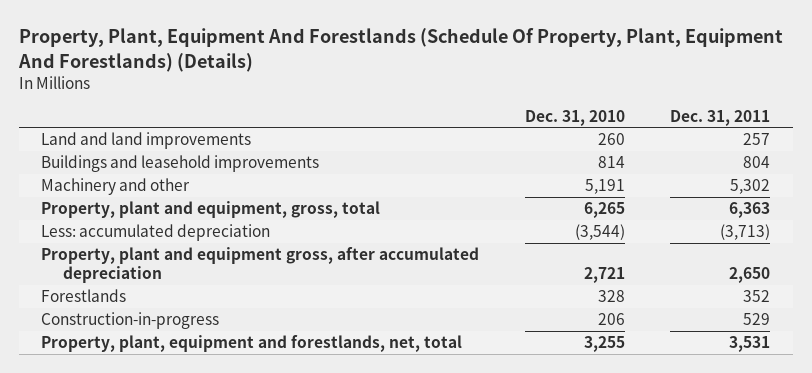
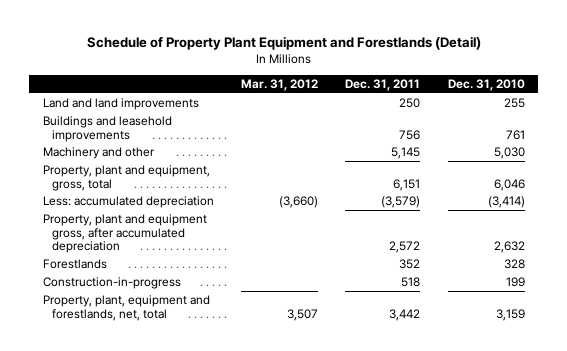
[17,28,783,72] Property, Plant, Equipment And Forestlands (Schedule Of Property, Plant, Equipment And Forestlands) (Details) -> [86,36,481,51] Schedule of Property Plant Equipment and Forestlands (Detail)
none -> [241,78,319,91] Mar. 31, 2012
[597,133,625,146] 260 -> [503,98,525,109] 255
[743,133,771,146] 257 -> [399,98,421,109] 250
[597,156,625,169] 814 -> [505,129,525,140] 761
[743,156,771,169] 804 -> [399,129,421,140] 756
[584,179,625,195] 5,191 -> [493,147,525,160] 5,030
[730,179,771,195] 5,302 -> [391,147,421,160] 5,145
[583,202,625,219] 6,265 -> [493,178,525,191] 6,046
[729,202,771,219] 6,363 -> [393,178,421,191] 6,151
[574,224,625,241] (3,544) -> [487,196,525,209] (3,414)
[720,224,771,241] (3,713) -> [381,196,421,209] (3,579)
[583,266,625,283] 2,721 -> [493,241,525,254] 2,632
[729,266,771,283] 2,650 -> [389,241,421,254] 2,572
[597,313,625,326] 206 -> [505,277,525,288] 199
[743,313,771,326] 529 -> [401,277,421,288] 518
[583,336,625,353] 3,255 -> [495,308,525,321] 3,159
[729,336,771,353] 3,531 -> [389,308,421,321] 3,442

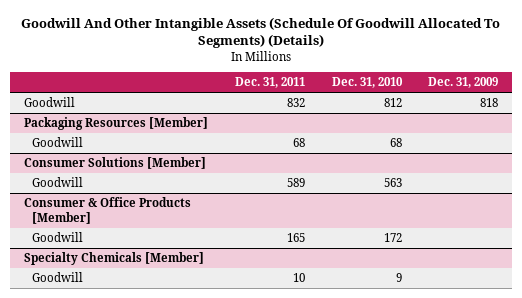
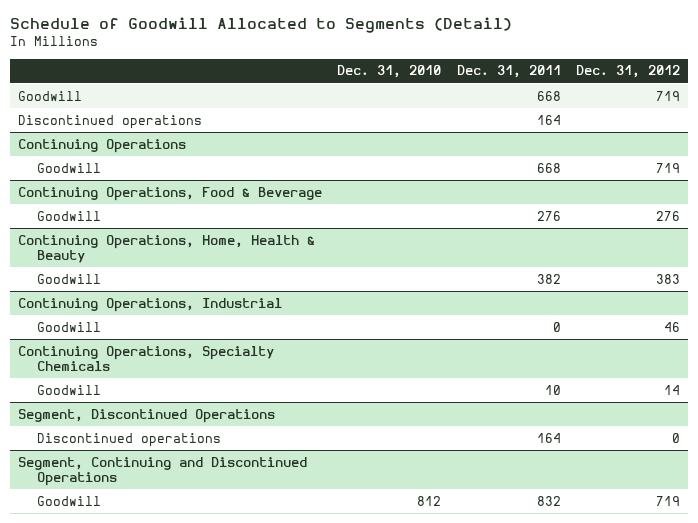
[21,16,501,49] Goodwill And Other Intangible Assets (Schedule Of Goodwill Allocated To Segments) (Details) -> [10,17,513,34] Schedule of Goodwill Allocated to Segments (Detail)
[428,77,499,89] Dec. 31, 2009 -> none
none -> [576,65,681,79] Dec. 31, 2012
none -> [17,90,82,101] Goodwill
none -> [17,114,202,129] Discontinued operations
none -> [17,138,186,153] Continuing Operations
none -> [36,162,101,173] Goodwill
none -> [17,186,322,201] Continuing Operations, Food & Beverage
none -> [36,210,101,221] Goodwill
none -> [17,234,315,264] Continuing Operations, Home, Health & Beauty
none -> [36,273,101,284] Goodwill
none -> [17,297,282,312] Continuing Operations, Industrial
none -> [36,321,101,332] Goodwill
none -> [17,345,274,372] Continuing Operations, Specialty Chemicals
none -> [36,384,101,395] Goodwill
none -> [17,408,275,423] Segment, Discontinued Operations
none -> [36,432,221,447] Discontinued operations
none -> [17,456,307,487] Segment, Continuing and Discontinued Operations
[23,117,208,131] Packaging Resources [Member] -> none
[31,137,83,148] Goodwill -> none
[23,157,206,170] Consumer Solutions [Member] -> none
[31,177,83,188] Goodwill -> none
[23,197,191,224] Consumer & Office Products [Member] -> none
[31,232,83,243] Goodwill -> none
[23,252,204,266] Specialty Chemicals [Member] -> none
[31,272,83,283] Goodwill -> none

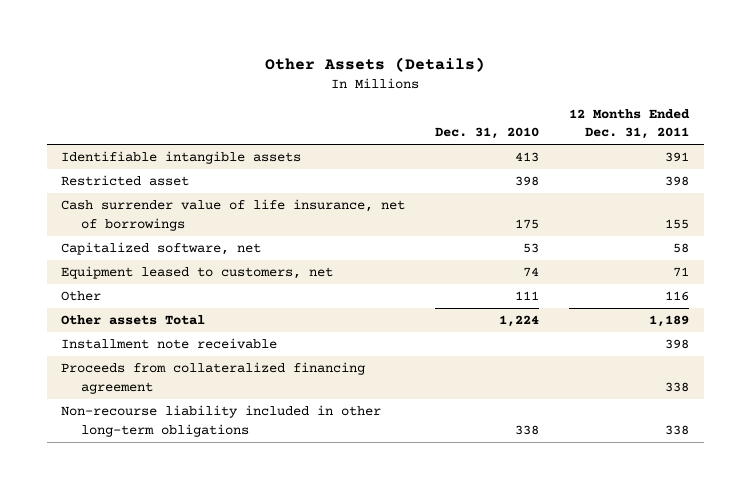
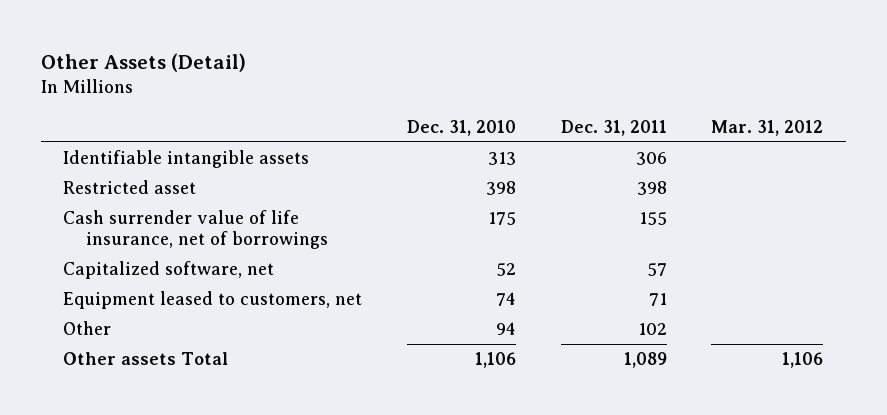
[265,56,486,72] Other Assets (Details) -> [40,52,246,72] Other Assets (Detail)
[569,109,691,140] 12 Months Ended Dec. 31, 2011 -> none
none -> [560,119,667,136] Dec. 31, 2011
none -> [711,119,824,136] Mar. 31, 2012
[515,152,540,163] 413 -> [487,152,516,166] 313
[523,243,540,254] 53 -> [495,263,516,277] 52
[61,338,278,350] Installment note receivable -> none
[61,362,366,394] Proceeds from collateralized financing agreement -> none
[61,405,382,437] Non-recourse liability included in other long-term obligations -> none
[515,291,540,301] 111 -> [495,322,516,336] 94
[499,315,540,328] 1,224 -> [474,352,516,369] 1,106

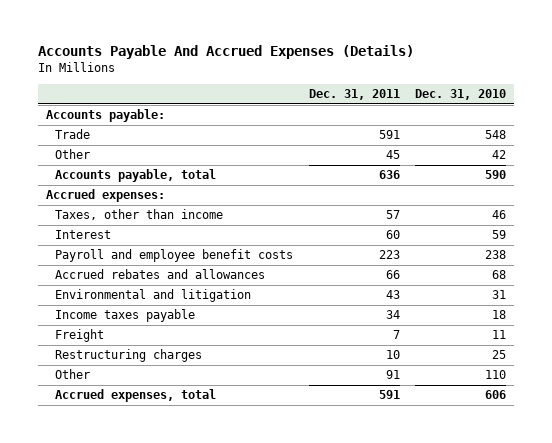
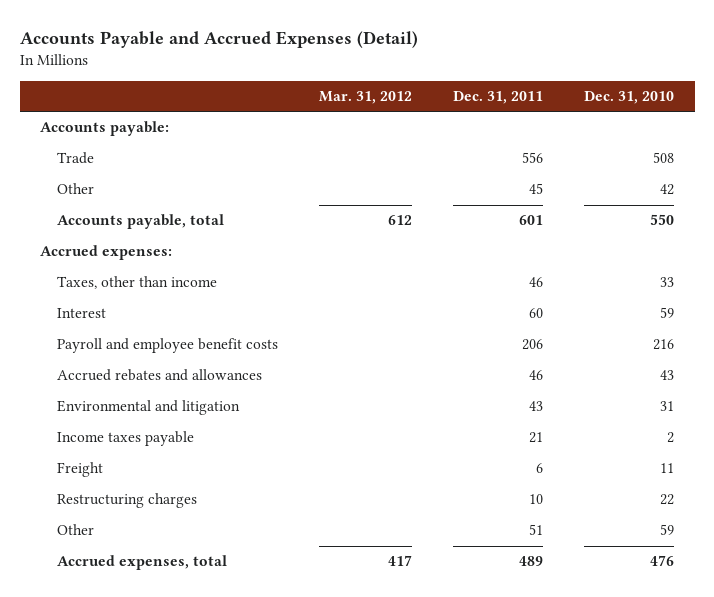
[37,45,414,60] Accounts Payable And Accrued Expenses (Details) -> [19,30,418,48] Accounts Payable and Accrued Expenses (Detail)
none -> [318,91,412,105] Mar. 31, 2012
[378,130,400,140] 591 -> [521,152,543,164] 556
[485,130,507,140] 548 -> [652,152,674,164] 508
[378,170,400,180] 636 -> [518,215,543,226] 601
[485,170,507,180] 590 -> [649,214,674,226] 550
[385,210,400,220] 57 -> [528,277,543,288] 46
[492,210,507,220] 46 -> [659,277,674,288] 33
[378,250,400,260] 223 -> [521,339,543,351] 206
[485,250,507,260] 238 -> [652,339,674,351] 216
[385,270,400,280] 66 -> [528,370,543,381] 46
[492,270,507,280] 68 -> [659,370,674,381] 43
[385,310,400,320] 34 -> [528,432,543,444] 21
[492,310,507,320] 18 -> [666,432,674,444] 2
[392,330,400,340] 7 -> [535,463,543,474] 6
[492,350,507,360] 25 -> [659,494,674,506] 22
[385,370,400,380] 91 -> [528,524,543,536] 51
[485,370,507,380] 110 -> [659,524,674,536] 59
[378,390,400,400] 591 -> [518,556,543,567] 489
[485,390,507,400] 606 -> [649,555,674,567] 476

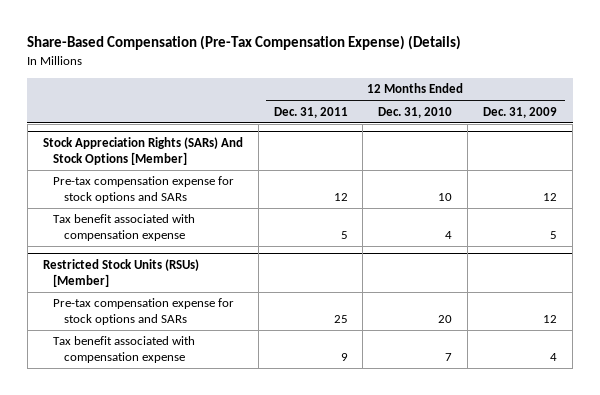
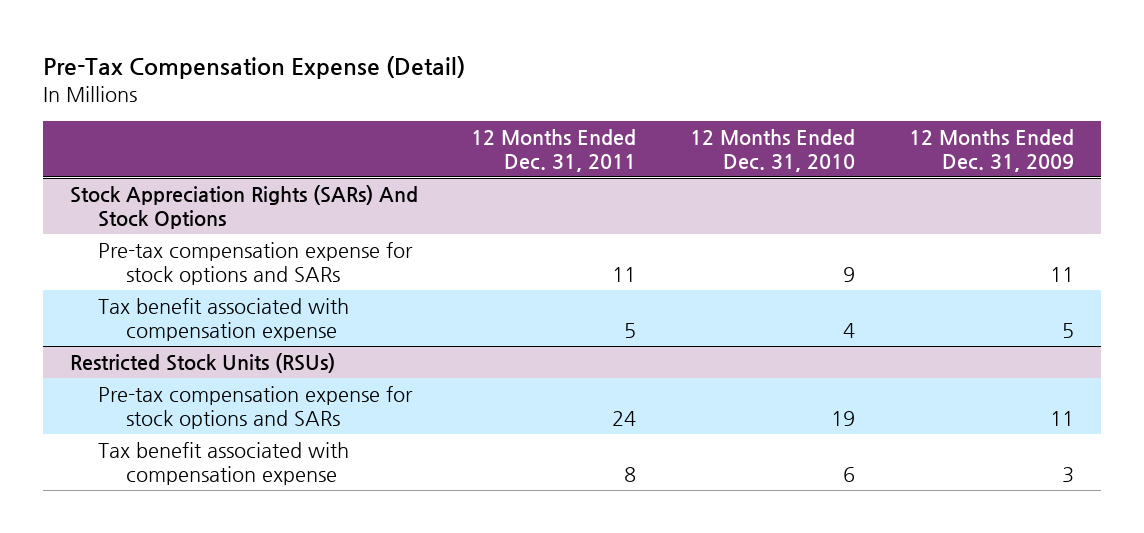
[27,35,462,51] Share-Based Compensation (Pre-Tax Compensation Expense) (Details) -> [42,55,465,79] Pre-Tax Compensation Expense (Detail)
[42,137,243,165] Stock Appreciation Rights (SARs) And Stock Options [Member] -> [69,184,418,229] Stock Appreciation Rights (SARs) And Stock Options
[333,192,348,201] 12 -> [612,266,637,282] 11
[438,192,453,201] 10 -> [843,266,856,282] 9
[543,192,558,201] 12 -> [1049,266,1074,282] 11
[42,259,199,287] Restricted Stock Units (RSUs) [Member] -> [69,352,335,373] Restricted Stock Units (RSUs)
[333,314,348,323] 25 -> [612,410,637,426] 24
[438,314,453,323] 20 -> [831,410,856,426] 19
[543,314,558,323] 12 -> [1049,410,1074,426] 11
[340,352,348,361] 9 -> [624,466,637,482] 8
[445,352,453,361] 7 -> [843,466,856,482] 6
[550,352,558,361] 4 -> [1061,466,1074,483] 3

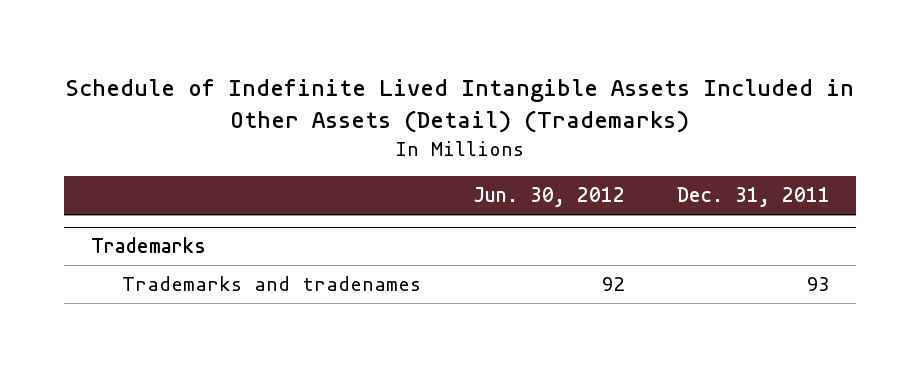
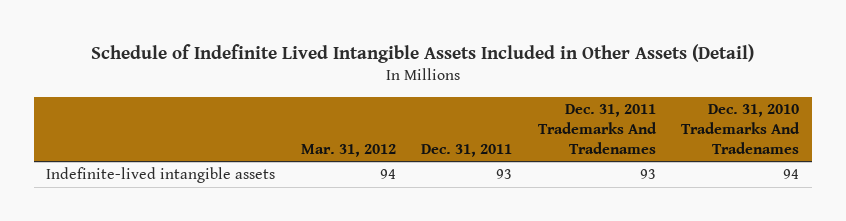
[65,79,855,133] Schedule of Indefinite Lived Intangible Assets Included in Other Assets (Detail) (Trademarks) -> [90,43,754,63] Schedule of Indefinite Lived Intangible Assets Included in Other Assets (Detail)
[472,187,625,208] Jun. 30, 2012 -> none
none -> [300,143,396,157] Mar. 31, 2012
none -> [537,104,657,154] Dec. 31, 2011 Trademarks And Tradenames
none -> [681,104,801,154] Dec. 31, 2010 Trademarks And Tradenames
[90,237,206,254] Trademarks -> none
[121,276,421,292] Trademarks and tradenames -> [46,167,276,184] Indefinite-lived intangible assets

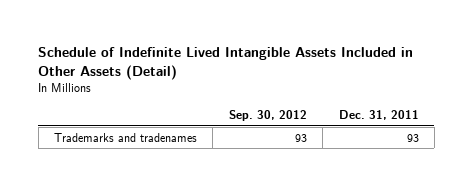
[300,143,396,157] Mar. 31, 2012 -> none
[537,104,657,154] Dec. 31, 2011 Trademarks And Tradenames -> none
[681,104,801,154] Dec. 31, 2010 Trademarks And Tradenames -> none
none -> [228,110,307,122] Sep. 30, 2012
[46,167,276,184] Indefinite-lived intangible assets -> [53,132,197,142] Trademarks and tradenames

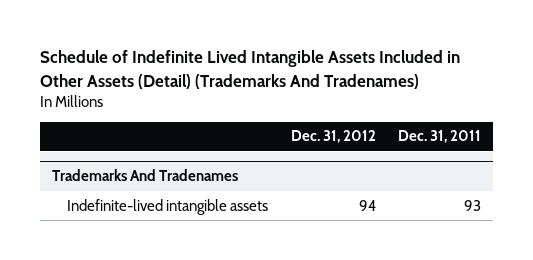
[38,46,414,80] Schedule of Indefinite Lived Intangible Assets Included in Other Assets (Detail) -> [40,50,461,89] Schedule of Indefinite Lived Intangible Assets Included in Other Assets (Detail) (Trademarks And Tradenames)
[228,110,307,122] Sep. 30, 2012 -> none
none -> [290,130,376,144] Dec. 31, 2012
none -> [51,169,238,182] Trademarks And Tradenames
[53,132,197,142] Trademarks and tradenames -> [66,198,268,215] Indefinite-lived intangible assets

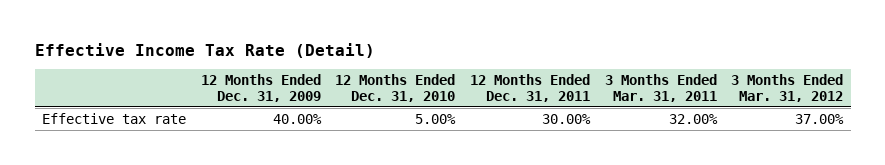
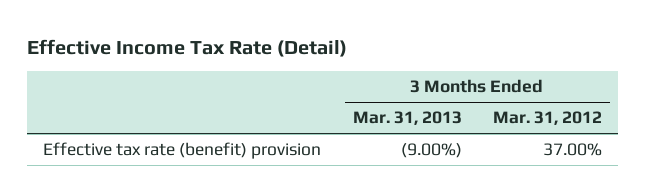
[200,74,321,102] 12 Months Ended Dec. 31, 2009 -> none
[335,74,456,102] 12 Months Ended Dec. 31, 2010 -> none
[470,74,591,102] 12 Months Ended Dec. 31, 2011 -> none
[604,74,717,102] 3 Months Ended Mar. 31, 2011 -> none
none -> [352,111,462,126] Mar. 31, 2013
[41,112,186,124] Effective tax rate -> [42,142,321,160] Effective tax rate (benefit) provision

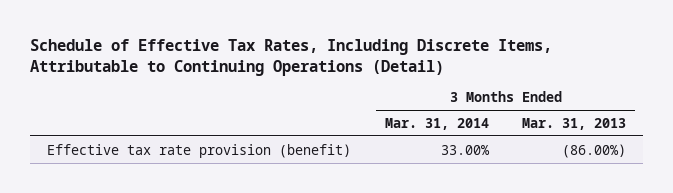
[26,38,347,57] Effective Income Tax Rate (Detail) -> [30,38,553,76] Schedule of Effective Tax Rates, Including Discrete Items, Attributable to Continuing Operations (Detail)
[493,111,603,126] Mar. 31, 2012 -> none
none -> [384,117,489,130] Mar. 31, 2014
[42,142,321,160] Effective tax rate (benefit) provision -> [46,143,351,158] Effective tax rate provision (benefit)
[400,143,462,159] (9.00%) -> [562,143,627,158] (86.00%)

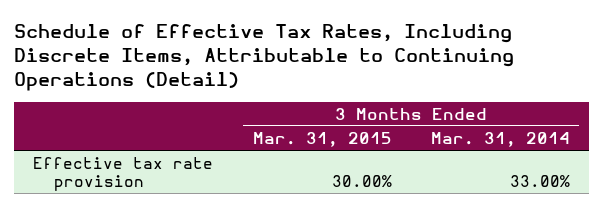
[522,117,627,130] Mar. 31, 2013 -> none
none -> [252,131,392,147] Mar. 31, 2015
[46,143,351,158] Effective tax rate provision (benefit) -> [33,156,214,191] Effective tax rate provision

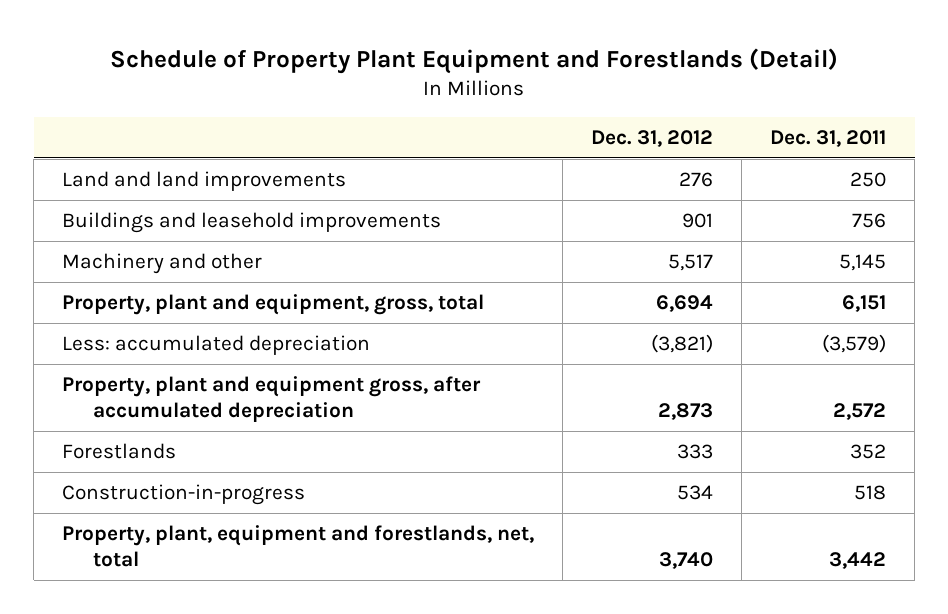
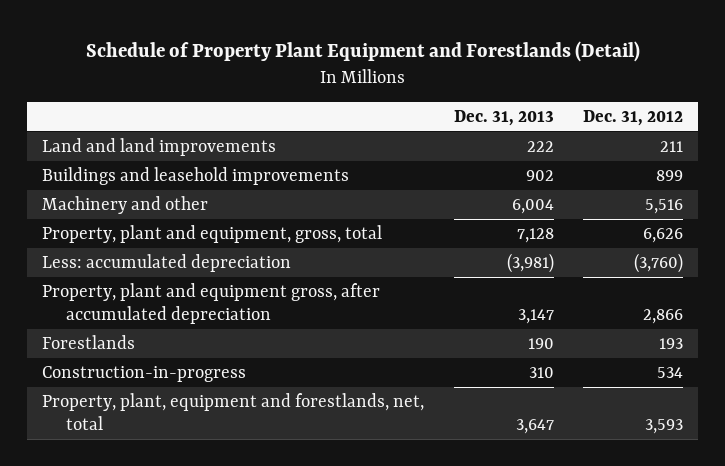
[770,129,887,147] Dec. 31, 2011 -> none
none -> [453,110,554,127] Dec. 31, 2013
[679,172,714,188] 276 -> [660,140,684,152] 211
[682,213,714,229] 901 -> [656,169,684,181] 899
[668,254,714,272] 5,517 -> [645,198,684,214] 5,516
[656,295,714,313] 6,694 -> [643,227,684,243] 6,626
[651,334,714,354] (3,821) -> [634,252,684,273] (3,760)
[658,403,714,421] 2,873 -> [643,309,684,325] 2,866
[677,444,714,460] 333 -> [659,337,684,349] 193
[659,552,714,570] 3,740 -> [645,419,684,435] 3,593

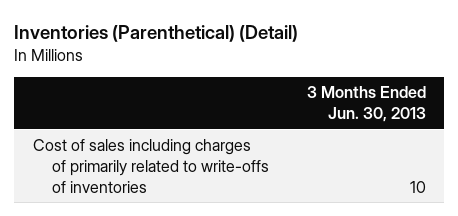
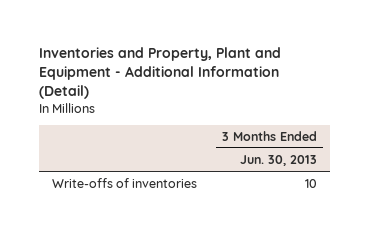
[13,24,298,42] Inventories (Parenthetical) (Detail) -> [38,46,281,100] Inventories and Property, Plant and Equipment - Additional Information (Detail)
[32,139,270,194] Cost of sales including charges of primarily related to write-offs of inventories -> [51,177,197,188] Write-offs of inventories

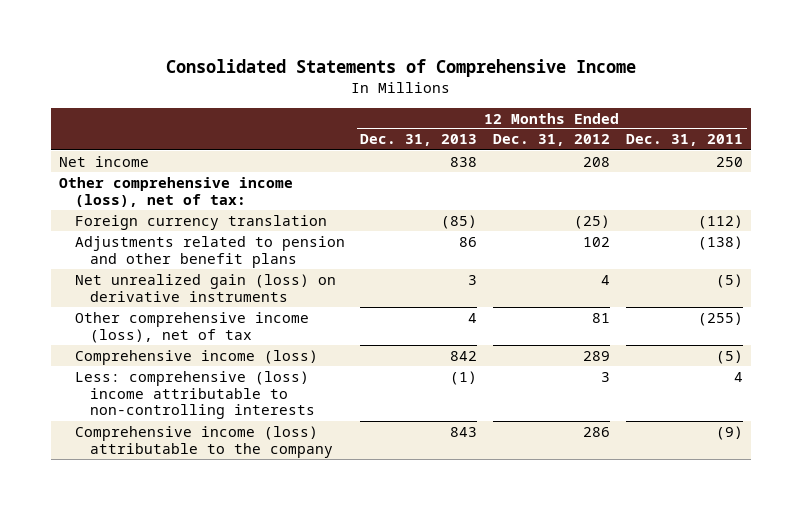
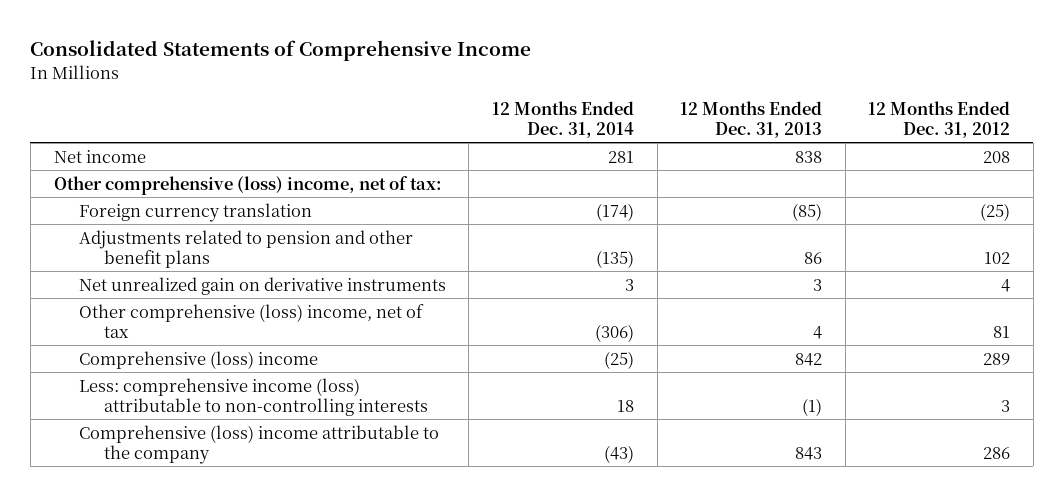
[626,134,744,147] Dec. 31, 2011 -> none
none -> [491,100,634,138] 12 Months Ended Dec. 31, 2014
[58,176,293,207] Other comprehensive income (loss), net of tax: -> [53,175,442,195] Other comprehensive (loss) income, net of tax:
[74,273,336,302] Net unrealized gain (loss) on derivative instruments -> [78,276,446,295] Net unrealized gain on derivative instruments
[74,311,309,343] Other comprehensive income (loss), net of tax -> [78,303,424,338] Other comprehensive (loss) income, net of tax
[74,349,318,365] Comprehensive income (loss) -> [78,350,318,369] Comprehensive (loss) income
[74,370,316,420] Less: comprehensive (loss) income attributable to non-controlling interests -> [78,377,429,416] Less: comprehensive income (loss) attributable to non-controlling interests
[74,425,334,458] Comprehensive income (loss) attributable to the company -> [78,424,439,464] Comprehensive (loss) income attributable to the company

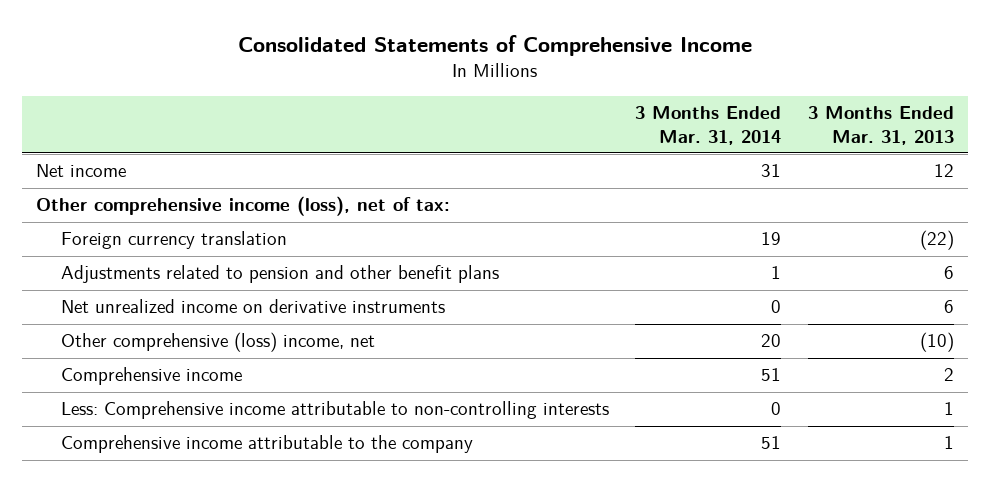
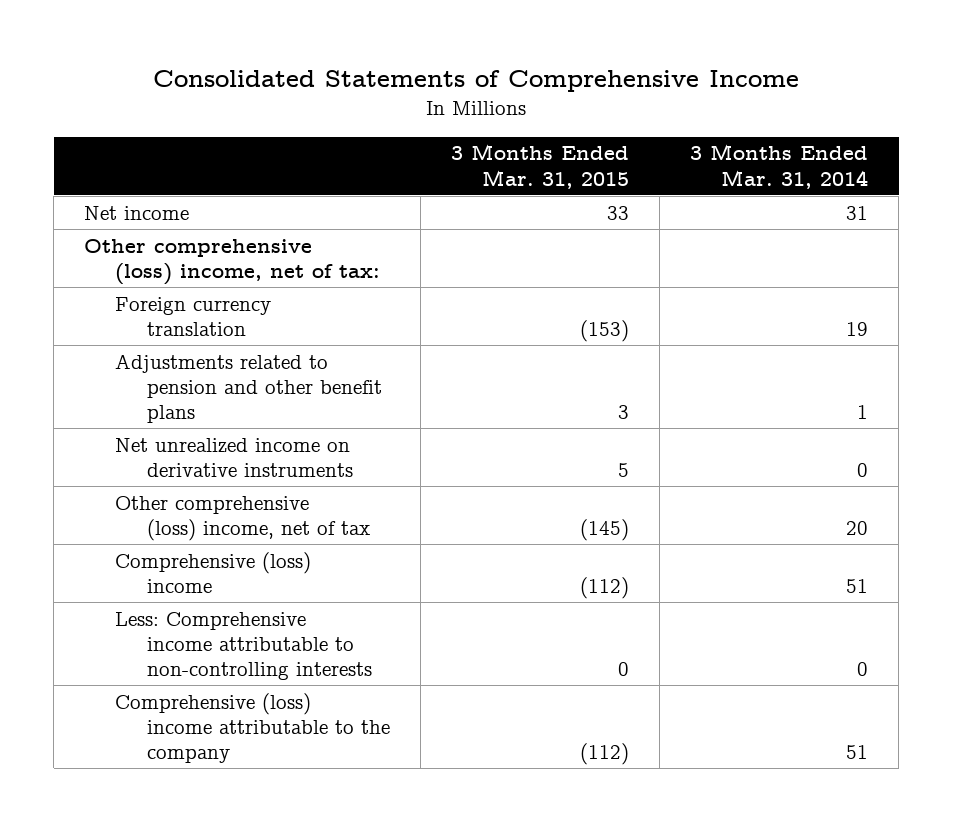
[808,106,955,145] 3 Months Ended Mar. 31, 2013 -> none
none -> [450,144,629,189] 3 Months Ended Mar. 31, 2015
[35,196,450,217] Other comprehensive income (loss), net of tax: -> [84,238,381,285] Other comprehensive (loss) income, net of tax:
[60,332,375,353] Other comprehensive (loss) income, net -> [115,495,370,541] Other comprehensive (loss) income, net of tax
[60,367,242,386] Comprehensive income -> [115,551,312,593] Comprehensive (loss) income
[60,435,473,454] Comprehensive income attributable to the company -> [115,692,390,764] Comprehensive (loss) income attributable to the company

